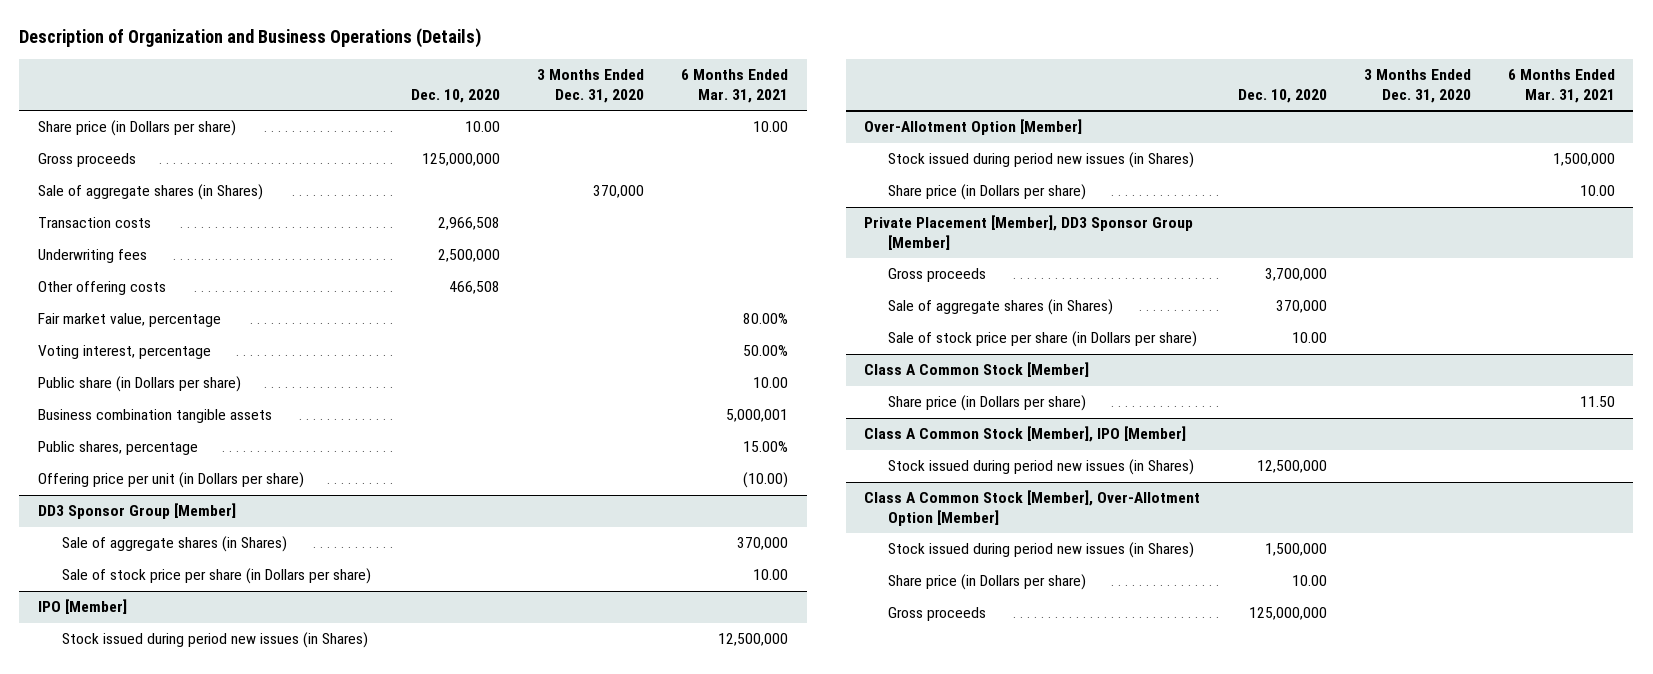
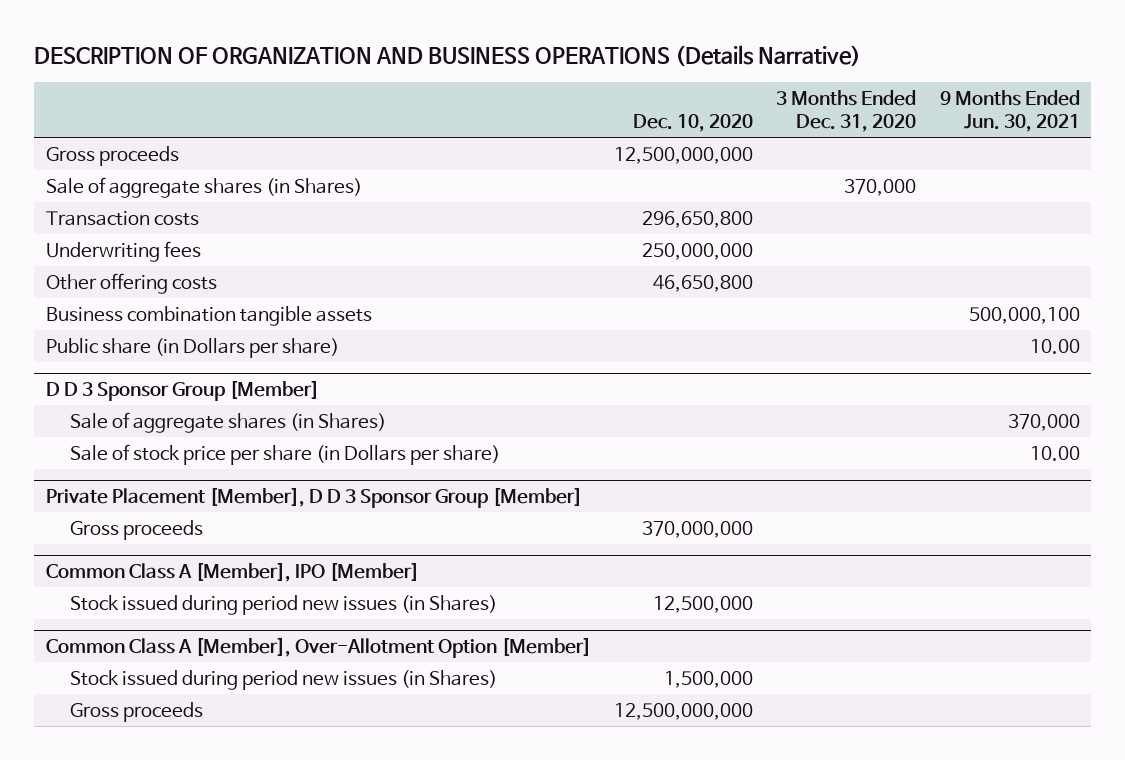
[19,28,482,49] Description of Organization and Business Operations (Details) -> [34,45,862,67] DESCRIPTION OF ORGANIZATION AND BUSINESS OPERATIONS (Details Narrative)
[681,69,789,103] 6 Months Ended Mar. 31, 2021 -> none
none -> [939,89,1080,132] 9 Months Ended Jun. 30, 2021
[38,120,237,137] Share price (in Dollars per share) -> none
[422,153,501,167] 125,000,000 -> [614,146,754,164] 12,500,000,000
[38,313,222,328] Fair market value, percentage -> none
[38,345,212,360] Voting interest, percentage -> none
[438,217,501,231] 2,966,508 -> [642,210,754,228] 296,650,800
[438,249,501,263] 2,500,000 -> [642,242,754,260] 250,000,000
[449,281,501,295] 466,508 -> [653,274,754,292] 46,650,800
[38,441,199,456] Public shares, percentage -> none
[38,472,305,489] Offering price per unit (in Dollars per share) -> none
[38,376,242,393] Public share (in Dollars per share) -> [45,337,339,358] Public share (in Dollars per share)
[38,503,237,520] DD3 Sponsor Group [Member] -> [45,380,319,402] D D 3 Sponsor Group [Member]
[38,599,128,615] IPO [Member] -> none
[61,632,368,649] Stock issued during period new issues (in Shares) -> none
[864,119,1083,136] Over-Allotment Option [Member] -> none
[888,152,1195,169] Stock issued during period new issues (in Shares) -> none
[888,184,1087,201] Share price (in Dollars per share) -> none
[888,299,1114,316] Sale of aggregate shares (in Shares) -> none
[888,331,1198,348] Sale of stock price per share (in Dollars per share) -> none
[864,362,1090,378] Class A Common Stock [Member] -> none
[888,395,1087,412] Share price (in Dollars per share) -> none
[864,215,1194,250] Private Placement [Member], DD3 Sponsor Group [Member] -> [45,487,582,509] Private Placement [Member], D D 3 Sponsor Group [Member]
[1264,268,1327,282] 3,700,000 -> [642,520,754,538] 370,000,000
[864,426,1187,443] Class A Common Stock [Member], IPO [Member] -> [45,562,419,583] Common Class A [Member], IPO [Member]
[864,490,1201,526] Class A Common Stock [Member], Over-Allotment Option [Member] -> [45,637,591,659] Common Class A [Member], Over-Allotment Option [Member]
[888,574,1087,591] Share price (in Dollars per share) -> none
[1248,607,1327,621] 125,000,000 -> [614,702,754,720] 12,500,000,000

